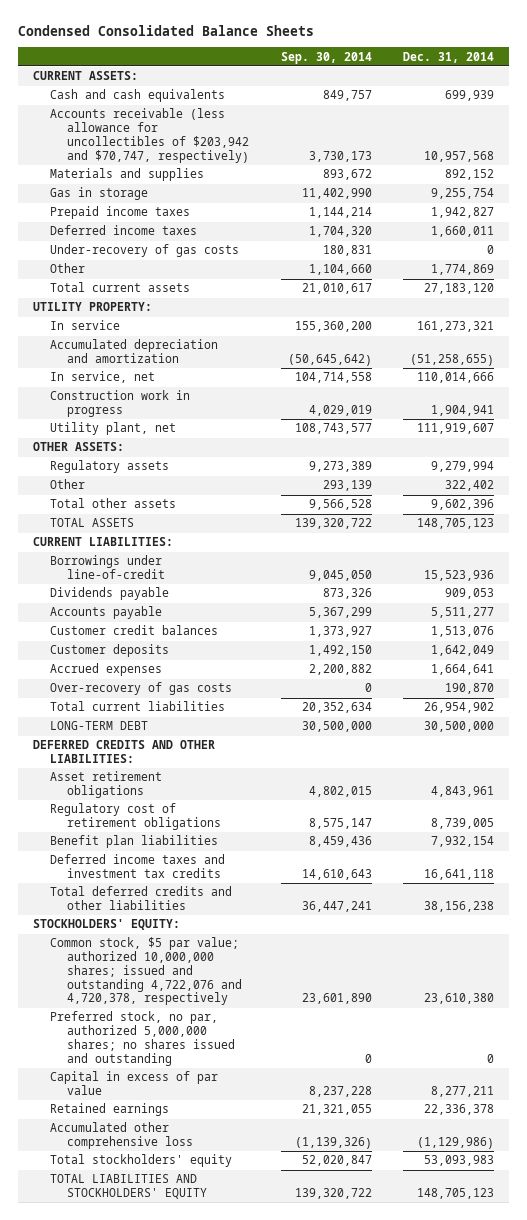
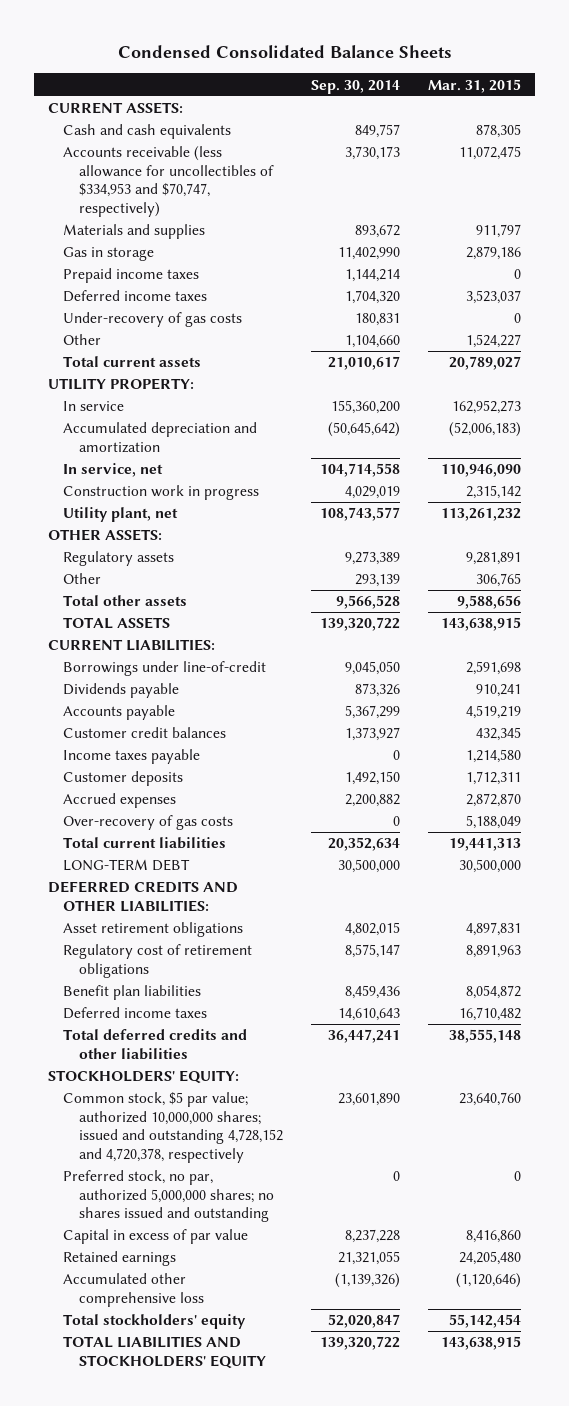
[402,51,494,63] Dec. 31, 2014 -> none
none -> [428,78,522,93] Mar. 31, 2015
[50,108,250,163] Accounts receivable (less allowance for uncollectibles of $203,942 and $70,747, respectively) -> [63,146,275,217] Accounts receivable (less allowance for uncollectibles of $334,953 and $70,747, respectively)
none -> [63,749,201,765] Income taxes payable
[50,854,226,879] Deferred income taxes and investment tax credits -> [63,1007,208,1020] Deferred income taxes
[50,937,243,1006] Common stock, $5 par value; authorized 10,000,000 shares; issued and outstanding 4,722,076 and 4,720,378, respectively -> [63,1092,284,1163] Common stock, $5 par value; authorized 10,000,000 shares; issued and outstanding 4,728,152 and 4,720,378, respectively

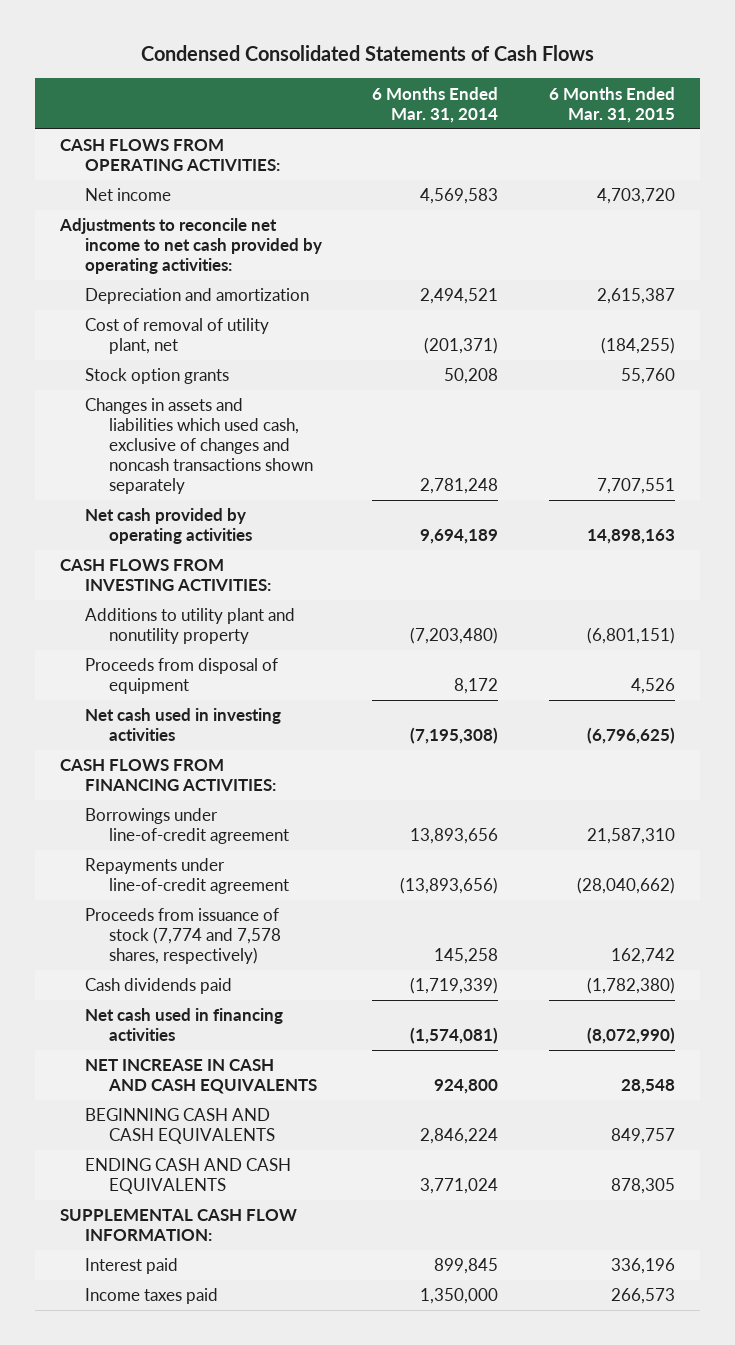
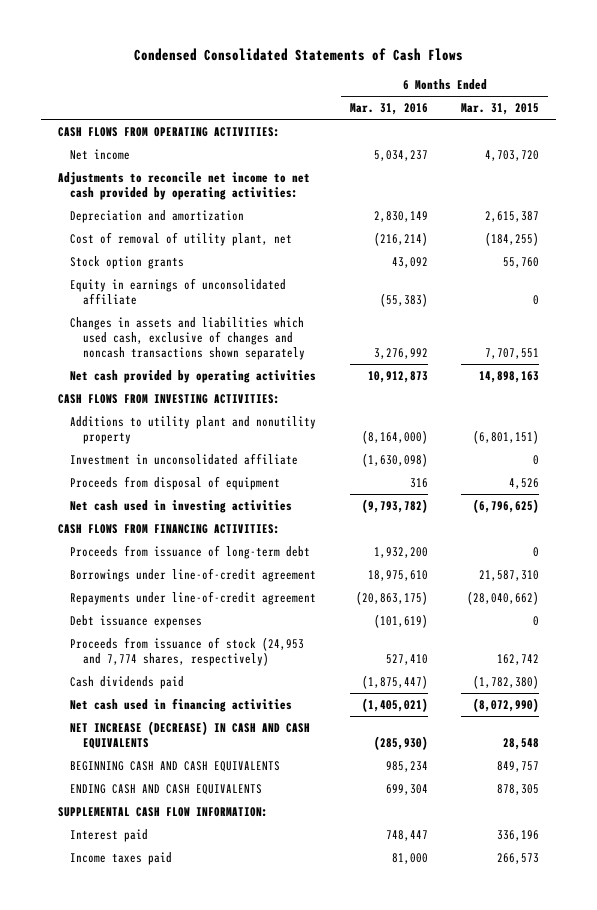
[372,86,499,123] 6 Months Ended Mar. 31, 2014 -> none
none -> [349,103,428,116] Mar. 31, 2016
none -> [70,277,287,305] Equity in earnings of unconsolidated affiliate
none -> [70,452,299,465] Investment in unconsolidated affiliate
none -> [70,544,311,559] Proceeds from issuance of long-term debt
none -> [70,614,203,628] Debt issuance expenses
[84,908,282,965] Proceeds from issuance of stock (7,774 and 7,578 shares, respectively) -> [70,636,305,666] Proceeds from issuance of stock (24,953 and 7,774 shares, respectively)
[84,1059,318,1095] NET INCREASE IN CASH AND CASH EQUIVALENTS -> [70,720,311,749] NET INCREASE (DECREASE) IN CASH AND CASH EQUIVALENTS

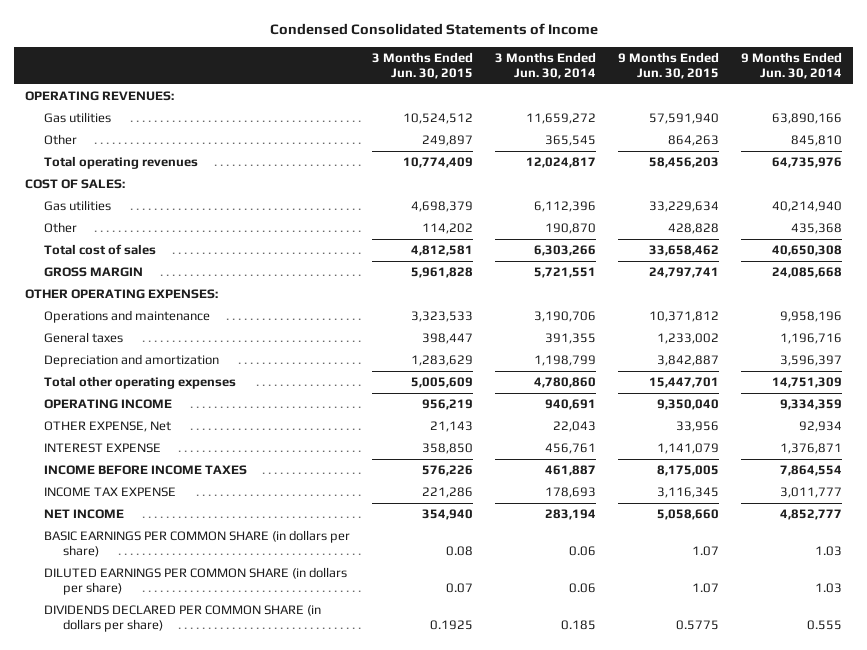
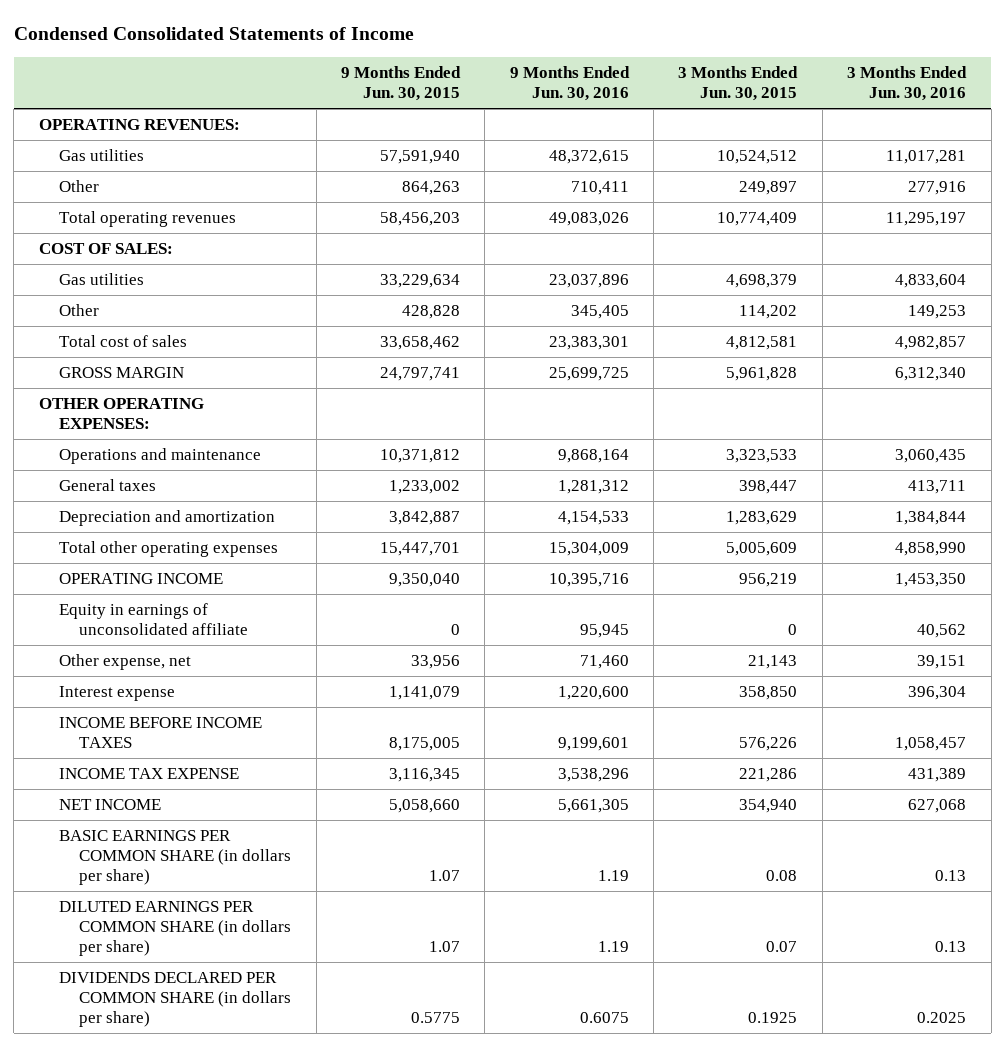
[495,52,597,79] 3 Months Ended Jun. 30, 2014 -> none
[741,52,843,79] 9 Months Ended Jun. 30, 2014 -> none
none -> [509,66,630,102] 9 Months Ended Jun. 30, 2016
none -> [847,66,968,102] 3 Months Ended Jun. 30, 2016
none -> [58,603,249,635] Equity in earnings of unconsolidated affiliate
[44,421,172,433] OTHER EXPENSE, Net -> [58,654,191,671] Other expense, net
[44,443,162,454] INTEREST EXPENSE -> [58,686,175,702] Interest expense

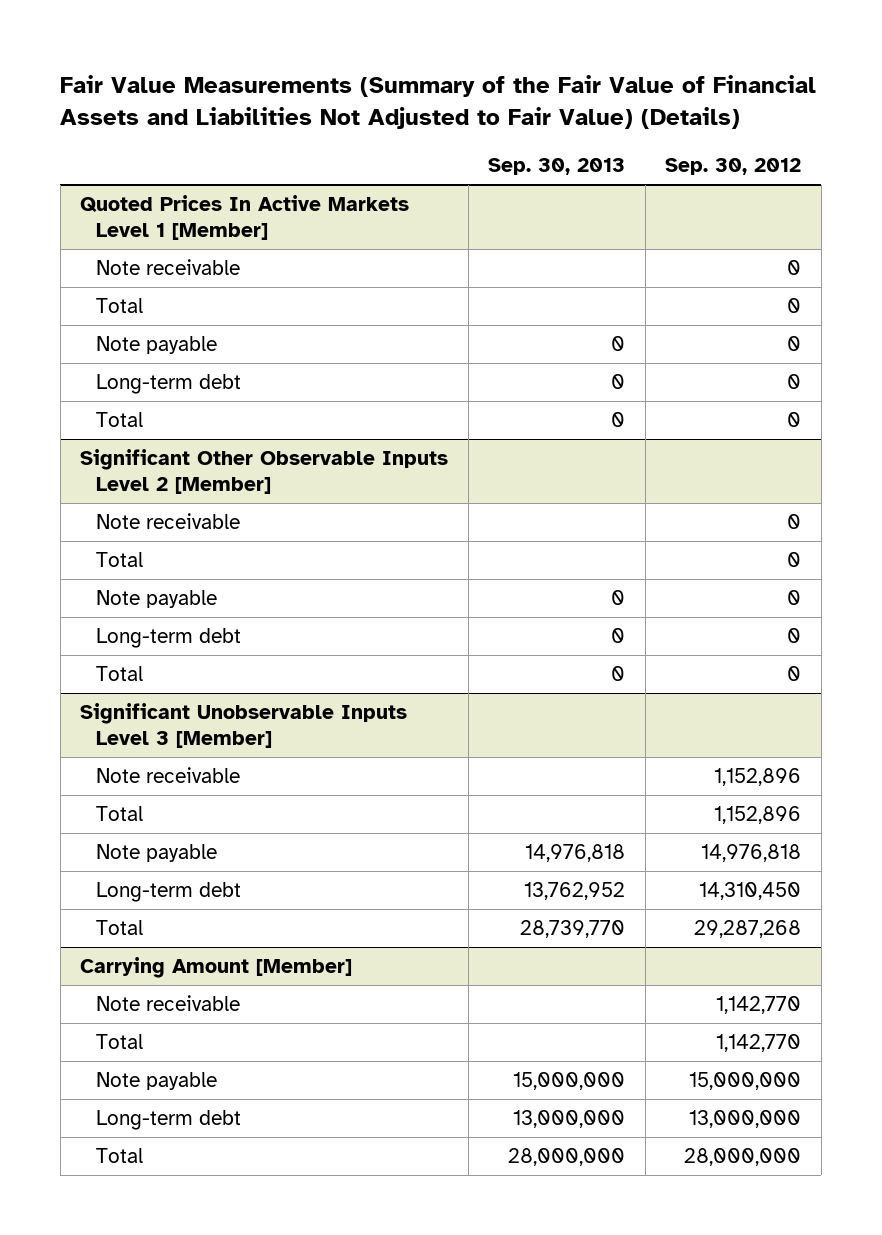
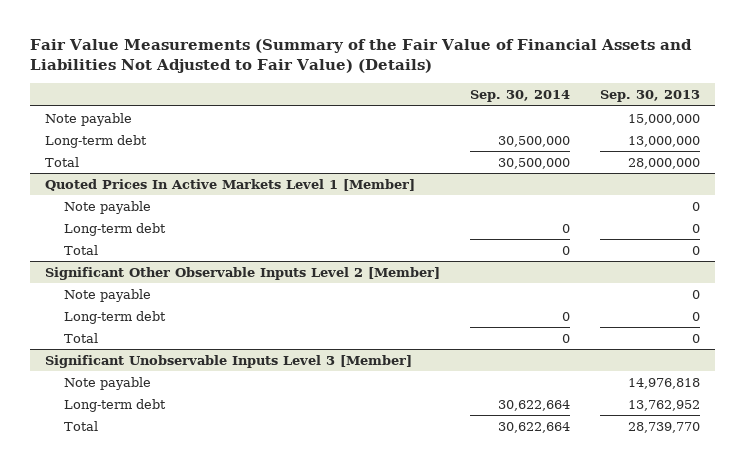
[665,158,802,176] Sep. 30, 2012 -> none
none -> [469,90,570,103] Sep. 30, 2014
none -> [44,112,132,126] Note payable
none -> [44,134,147,148] Long-term debt
none -> [44,156,79,167] Total
[96,259,241,276] Note receivable -> none
[96,298,144,314] Total -> none
[96,513,241,530] Note receivable -> none
[96,552,144,568] Total -> none
[96,767,241,784] Note receivable -> none
[96,806,144,822] Total -> none
[80,957,353,979] Carrying Amount [Member] -> none
[96,995,241,1012] Note receivable -> none
[96,1034,144,1050] Total -> none
[96,1072,218,1091] Note payable -> none
[96,1110,242,1131] Long-term debt -> none
[96,1148,144,1164] Total -> none

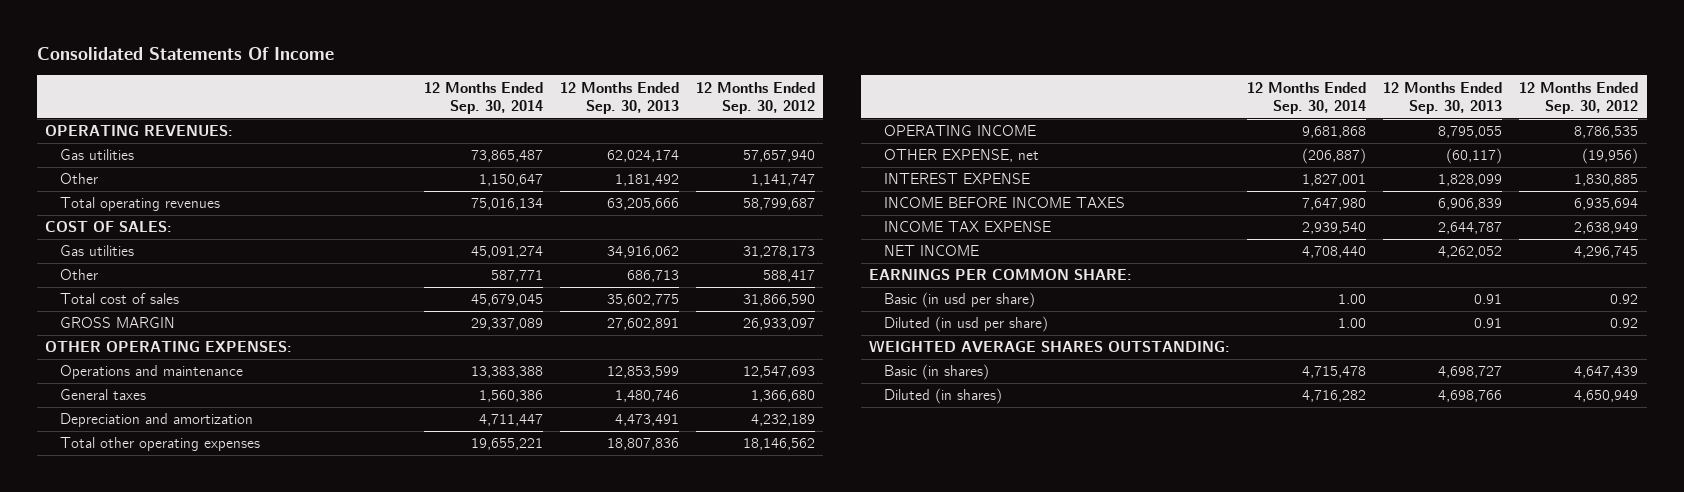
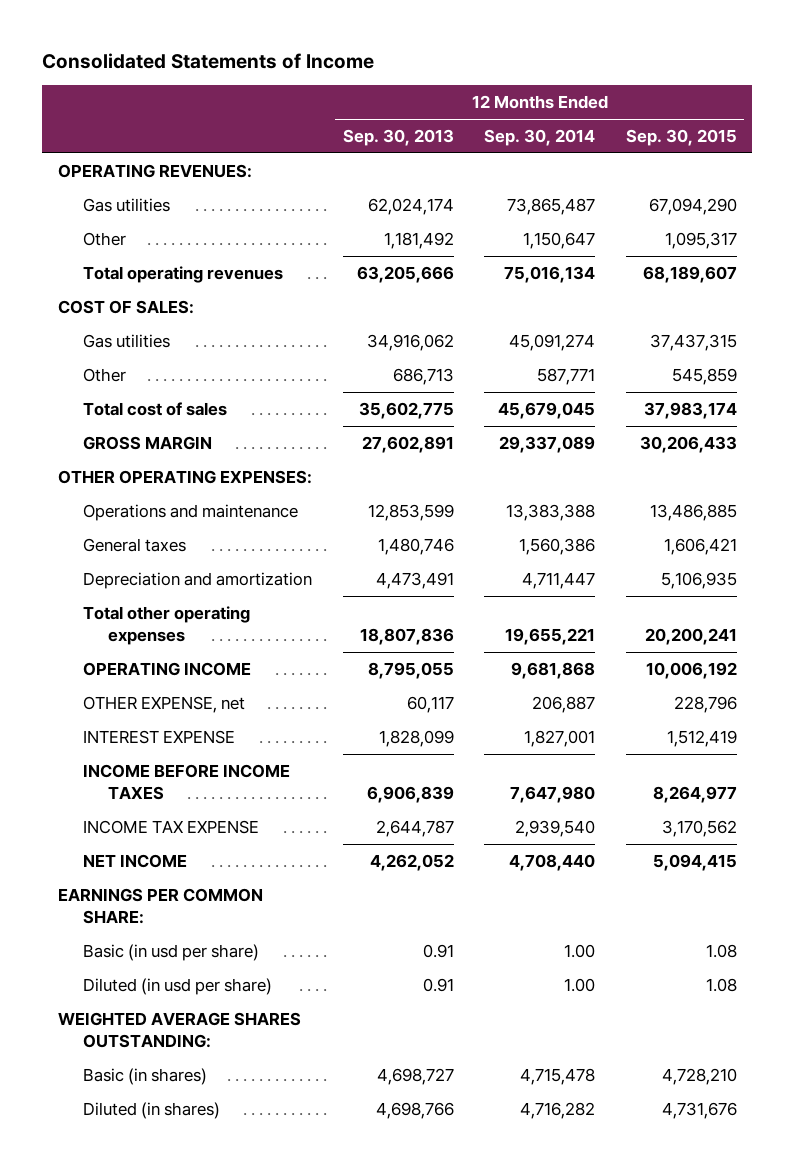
[36,47,334,61] Consolidated Statements Of Income -> [42,53,375,70] Consolidated Statements of Income
[695,81,815,114] 12 Months Ended Sep. 30, 2012 -> none
none -> [625,128,737,146] Sep. 30, 2015
[1302,148,1367,165] (206,887) -> [532,695,596,713] 206,887
[1446,148,1503,165] (60,117) -> [406,695,454,713] 60,117

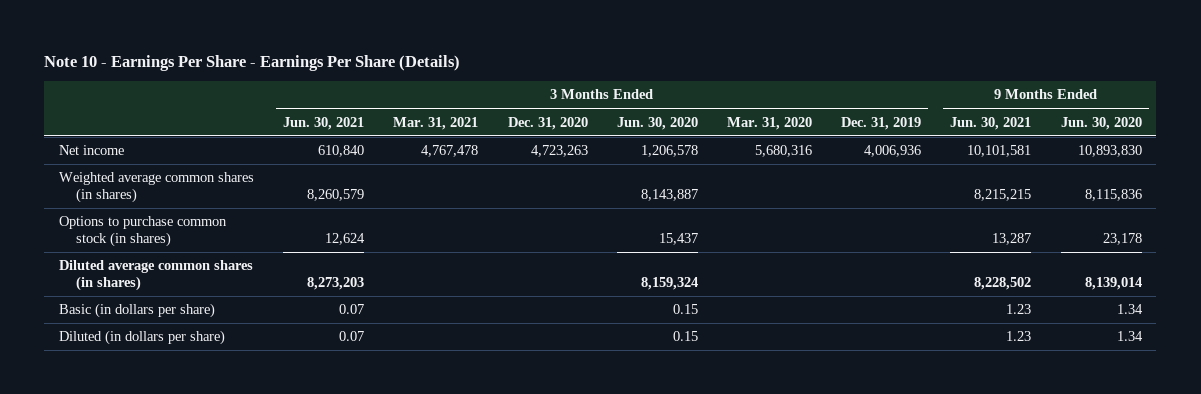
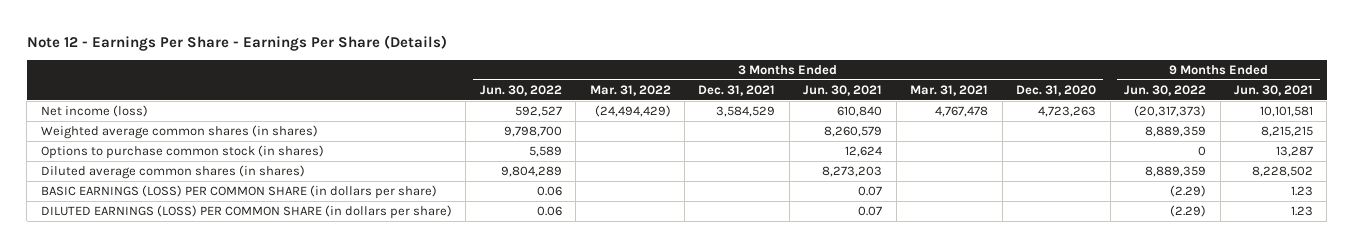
[44,54,461,71] Note 10 - Earnings Per Share - Earnings Per Share (Details) -> [26,35,447,52] Note 12 - Earnings Per Share - Earnings Per Share (Details)
[616,116,698,130] Jun. 30, 2020 -> none
[726,116,812,130] Mar. 31, 2020 -> none
[841,116,922,130] Dec. 31, 2019 -> none
[1060,116,1142,130] Jun. 30, 2020 -> none
none -> [479,84,562,96] Jun. 30, 2022
none -> [589,84,671,96] Mar. 31, 2022
none -> [698,84,776,96] Dec. 31, 2021
none -> [1124,84,1207,96] Jun. 30, 2022
[58,145,124,156] Net income -> [40,105,148,118] Net income (loss)
[58,303,215,319] Basic (in dollars per share) -> [40,185,437,200] BASIC EARNINGS (LOSS) PER COMMON SHARE (in dollars per share)
[58,330,225,346] Diluted (in dollars per share) -> [40,205,452,220] DILUTED EARNINGS (LOSS) PER COMMON SHARE (in dollars per share)

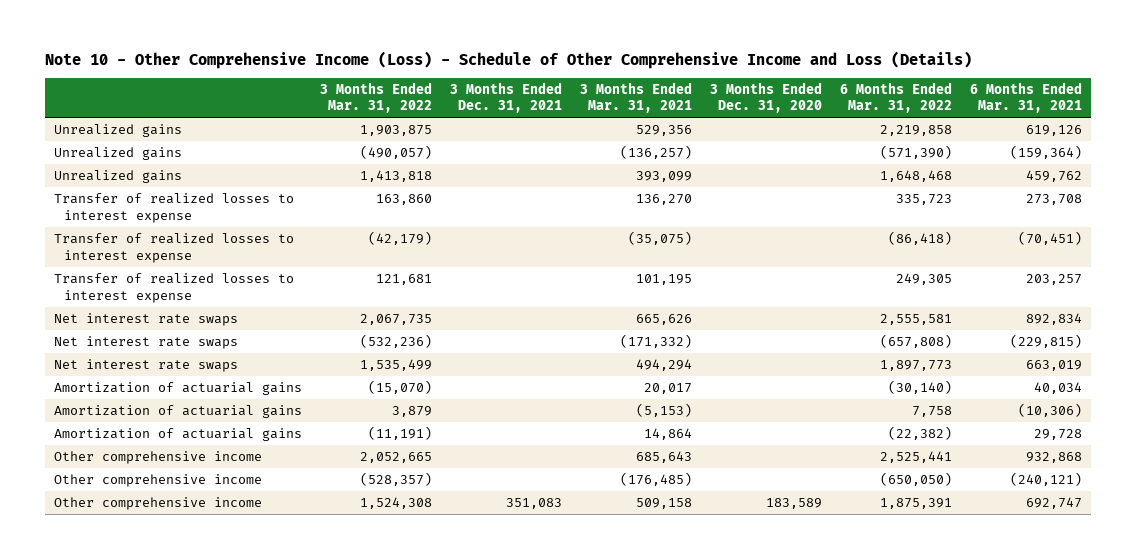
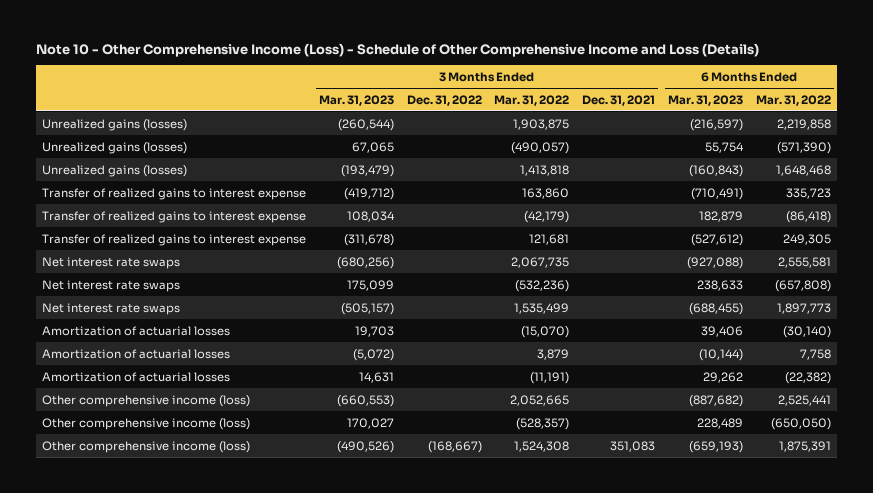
[580,81,693,114] 3 Months Ended Mar. 31, 2021 -> none
[710,81,823,114] 3 Months Ended Dec. 31, 2020 -> none
[970,81,1083,114] 6 Months Ended Mar. 31, 2021 -> none
none -> [319,94,395,106] Mar. 31, 2023
none -> [406,94,482,106] Dec. 31, 2022
none -> [667,94,743,106] Mar. 31, 2023
[53,123,182,137] Unrealized gains -> [42,118,188,131] Unrealized gains (losses)
[53,146,182,160] Unrealized gains -> [42,141,188,154] Unrealized gains (losses)
[53,169,182,183] Unrealized gains -> [42,164,188,177] Unrealized gains (losses)
[53,192,294,223] Transfer of realized losses to interest expense -> [42,187,307,200] Transfer of realized gains to interest expense
[53,232,294,263] Transfer of realized losses to interest expense -> [42,210,307,223] Transfer of realized gains to interest expense
[53,272,294,303] Transfer of realized losses to interest expense -> [42,233,307,246] Transfer of realized gains to interest expense
[53,381,302,395] Amortization of actuarial gains -> [42,325,231,336] Amortization of actuarial losses
[53,404,302,418] Amortization of actuarial gains -> [42,348,231,359] Amortization of actuarial losses
[53,427,302,441] Amortization of actuarial gains -> [42,371,231,382] Amortization of actuarial losses
[53,450,262,464] Other comprehensive income -> [42,394,251,407] Other comprehensive income (loss)
[53,473,262,487] Other comprehensive income -> [42,417,251,430] Other comprehensive income (loss)
[53,496,262,510] Other comprehensive income -> [42,440,251,453] Other comprehensive income (loss)

